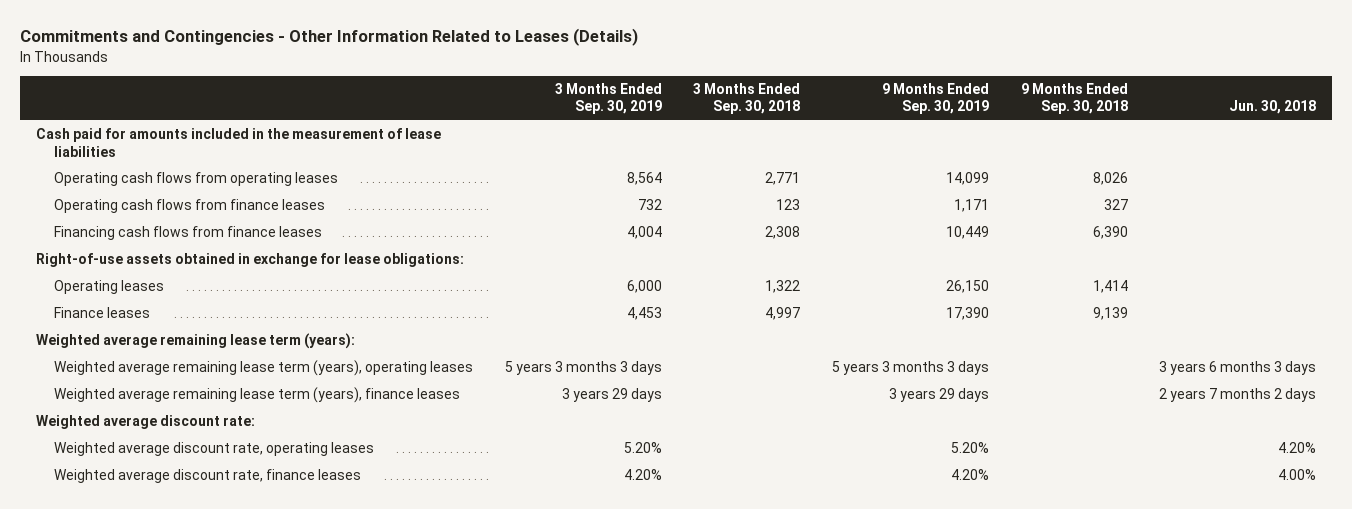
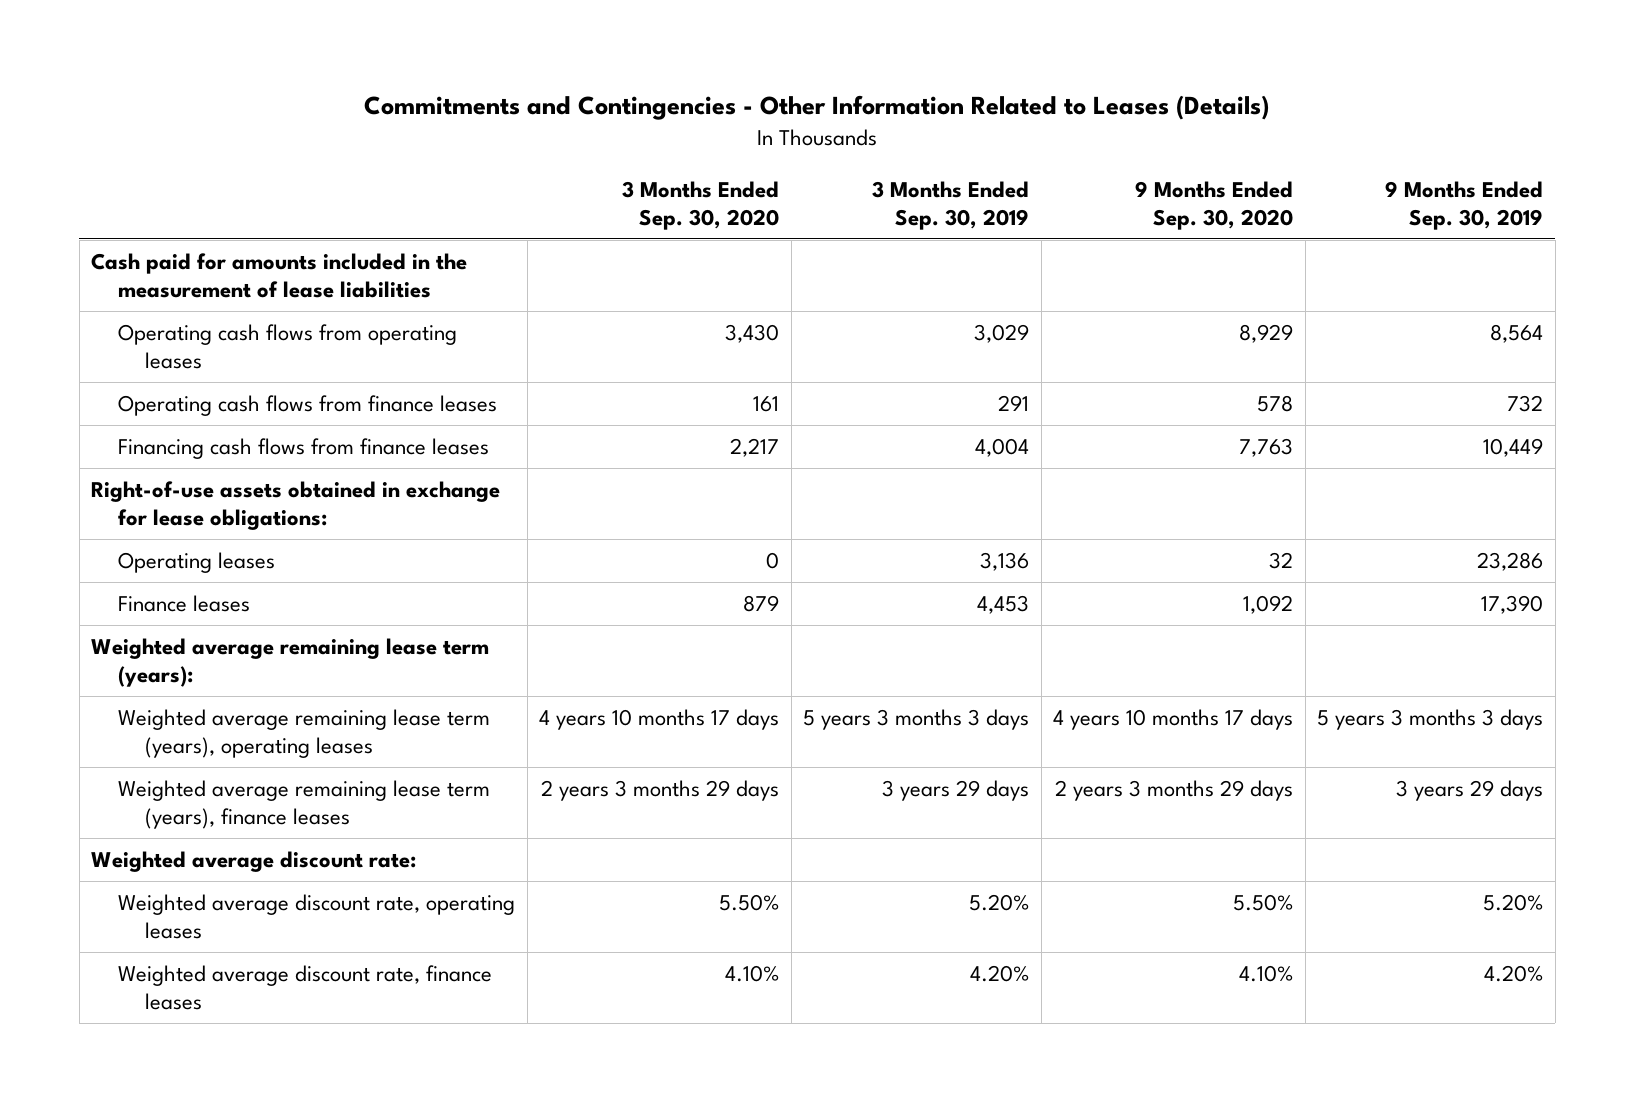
[693,83,801,115] 3 Months Ended Sep. 30, 2018 -> none
[1020,83,1128,115] 9 Months Ended Sep. 30, 2018 -> none
[1229,100,1317,115] Jun. 30, 2018 -> none
none -> [622,180,780,231] 3 Months Ended Sep. 30, 2020
none -> [1135,180,1294,231] 9 Months Ended Sep. 30, 2020
[626,172,662,186] 8,564 -> [974,323,1030,343] 3,029
[945,172,989,186] 14,099 -> [1490,323,1544,343] 8,564
[637,199,662,211] 732 -> [998,394,1030,411] 291
[953,199,989,213] 1,171 -> [1507,394,1544,412] 732
[626,280,662,294] 6,000 -> [980,551,1030,571] 3,136
[945,280,989,294] 26,150 -> [1477,551,1544,571] 23,286

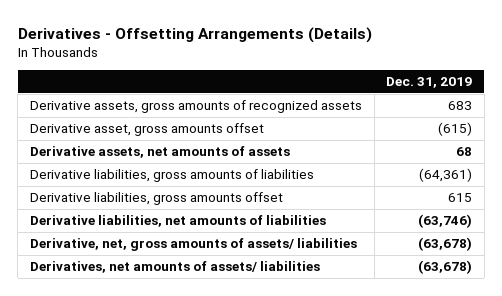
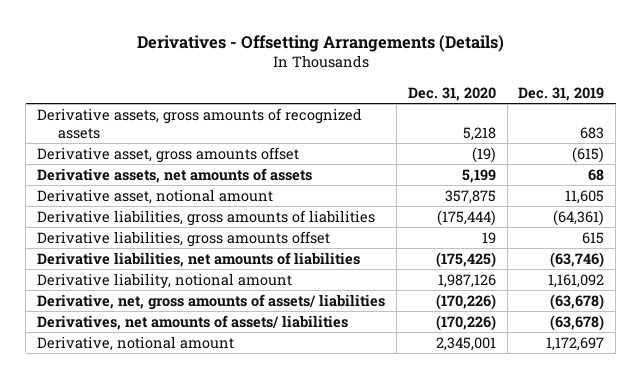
none -> [407,86,496,101] Dec. 31, 2020
none -> [37,188,274,204] Derivative asset, notional amount
none -> [37,272,293,289] Derivative liability, notional amount
none -> [37,335,235,351] Derivative, notional amount

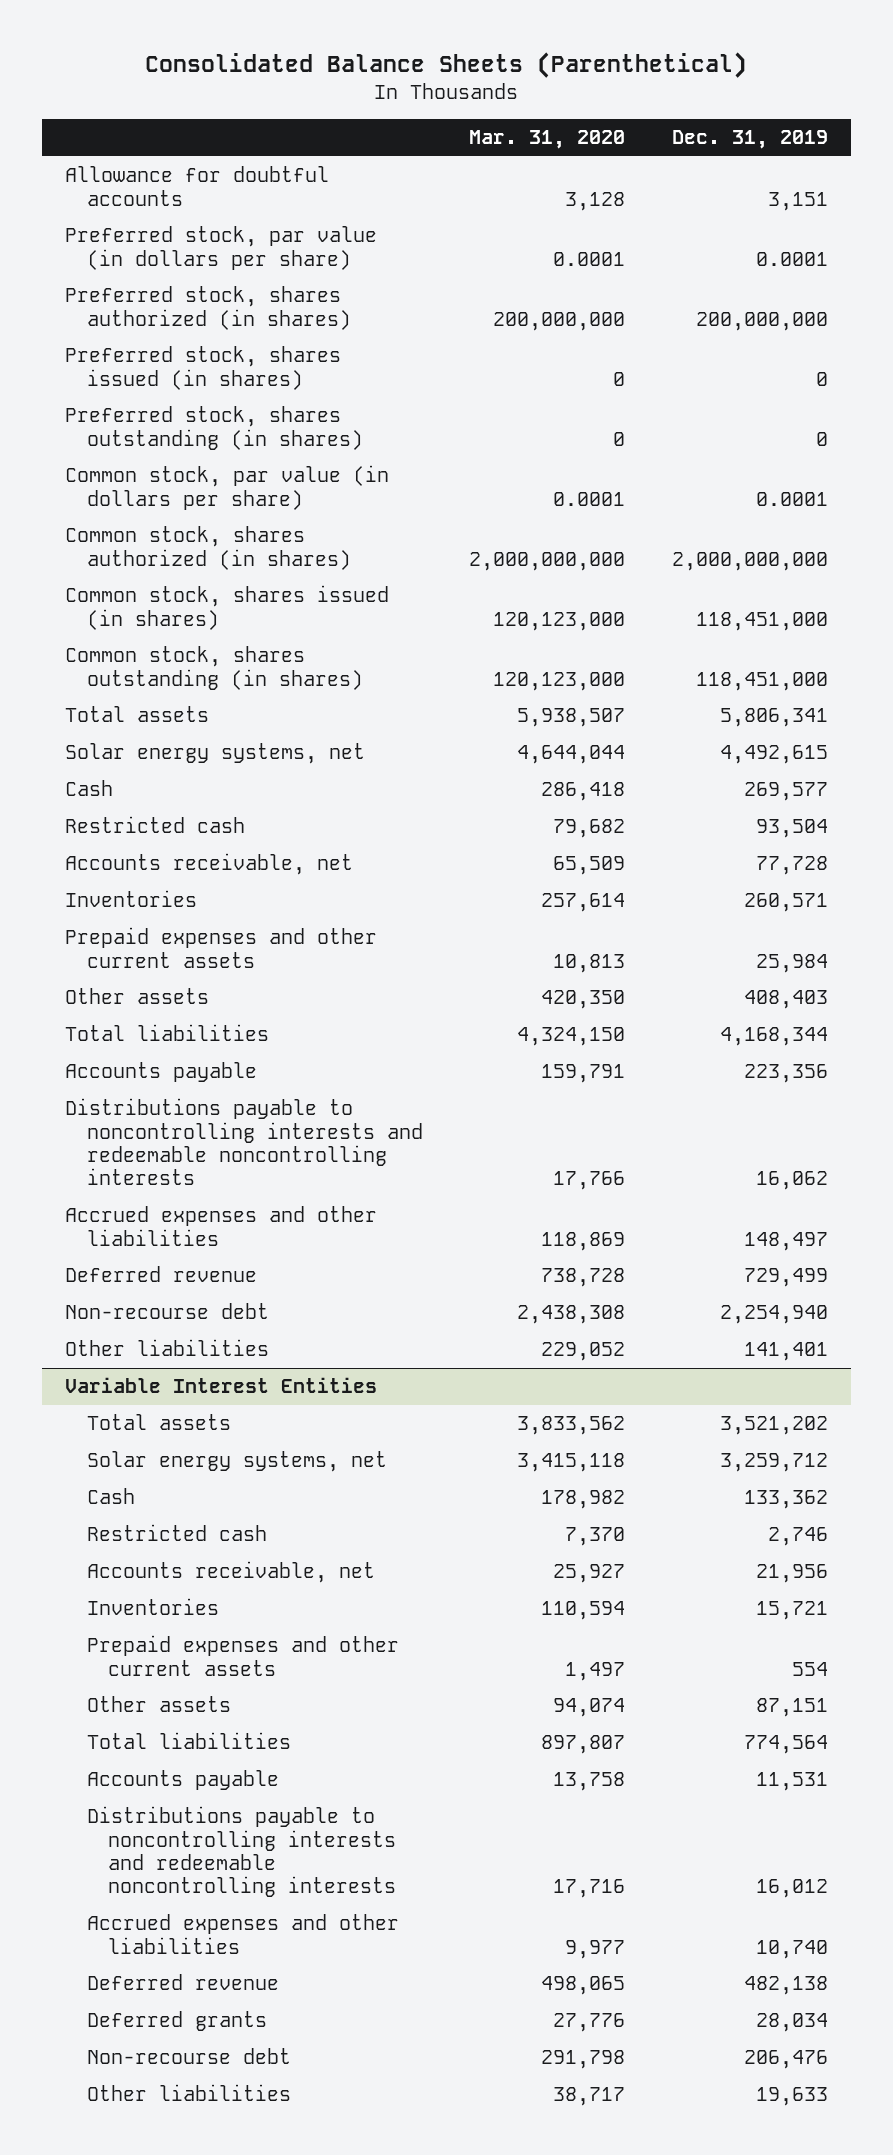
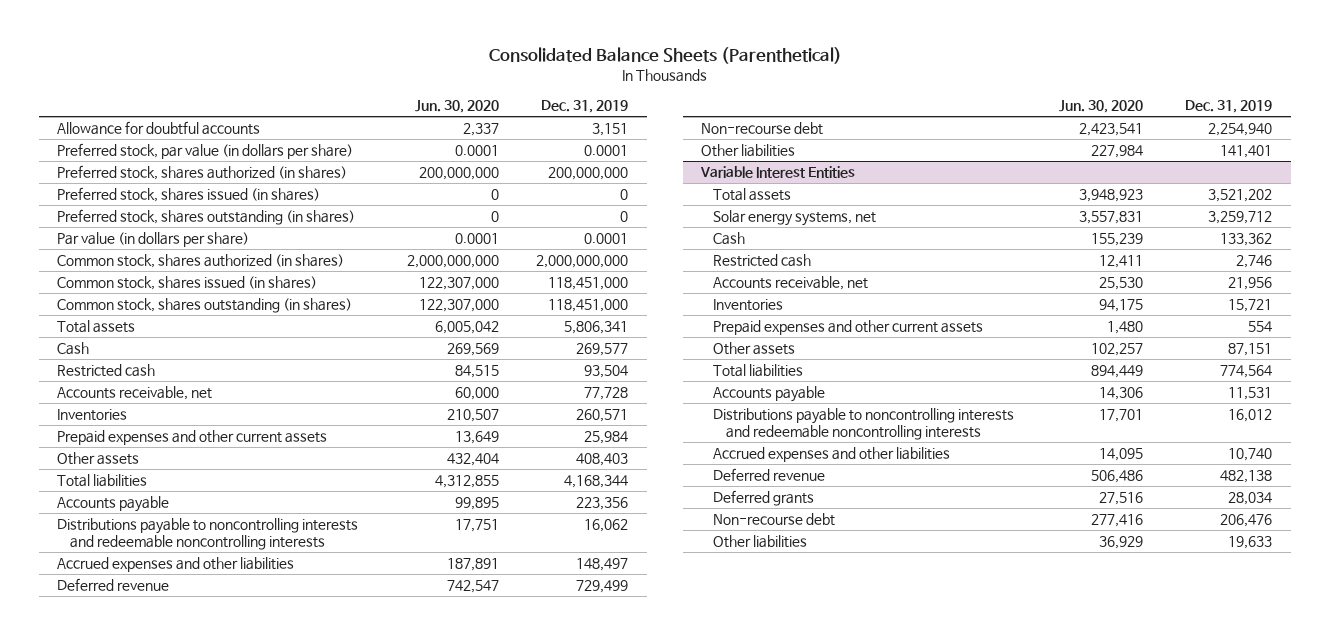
[469,130,626,150] Mar. 31, 2020 -> none
none -> [415,100,500,114] Jun. 30, 2020
[65,465,390,510] Common stock, par value (in dollars per share) -> [57,232,250,248] Par value (in dollars per share)
[65,743,366,765] Solar energy systems, net -> none

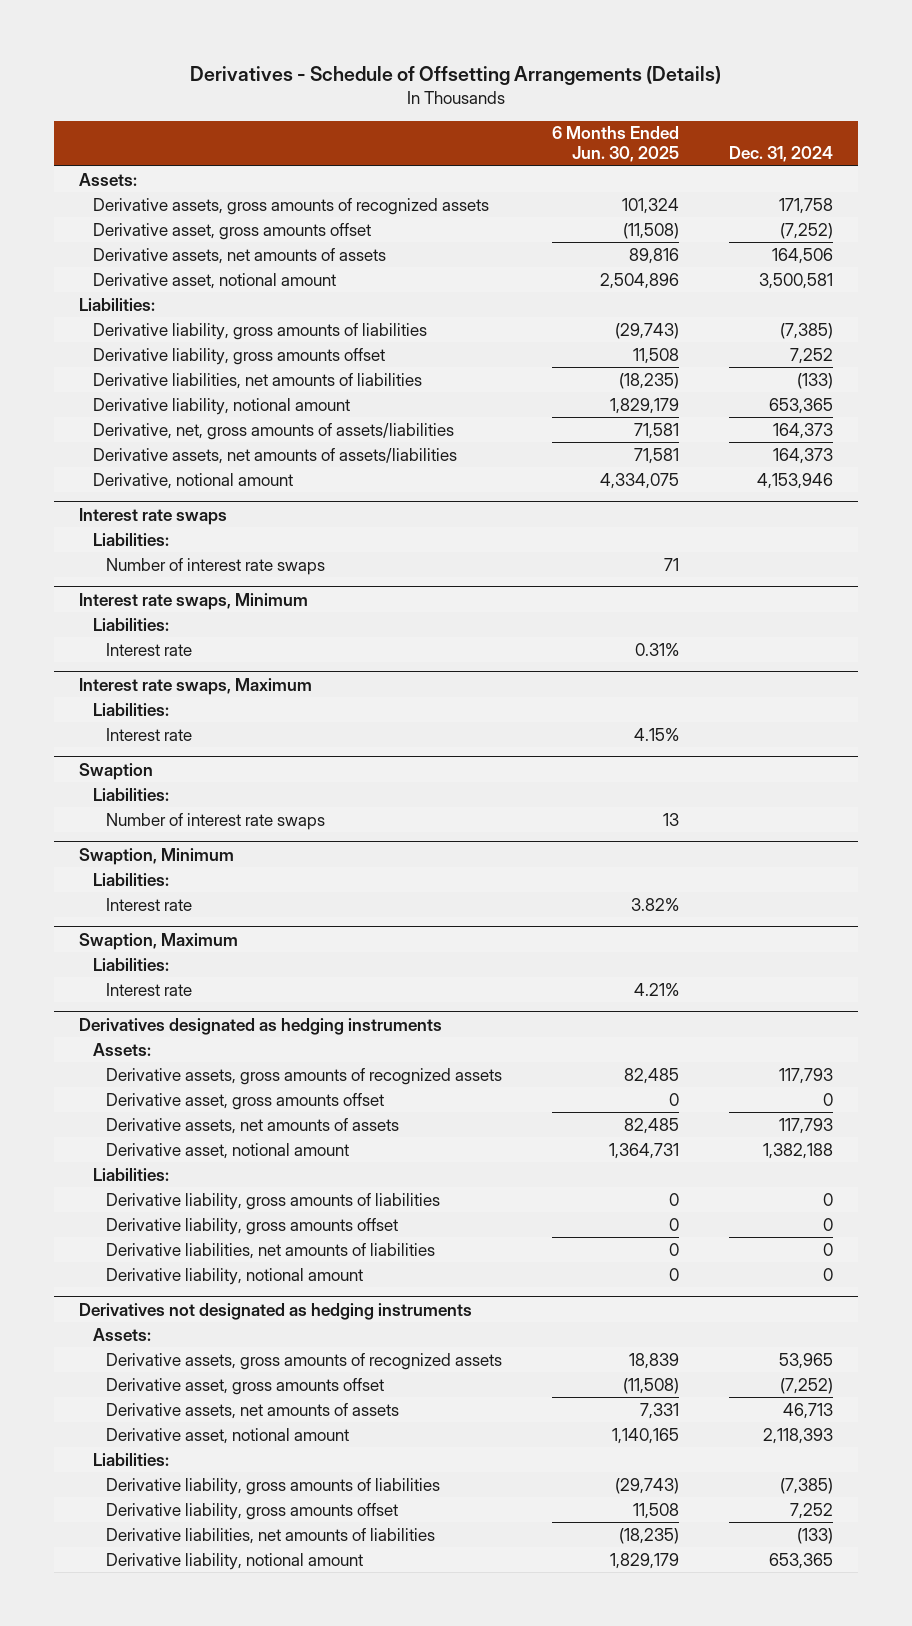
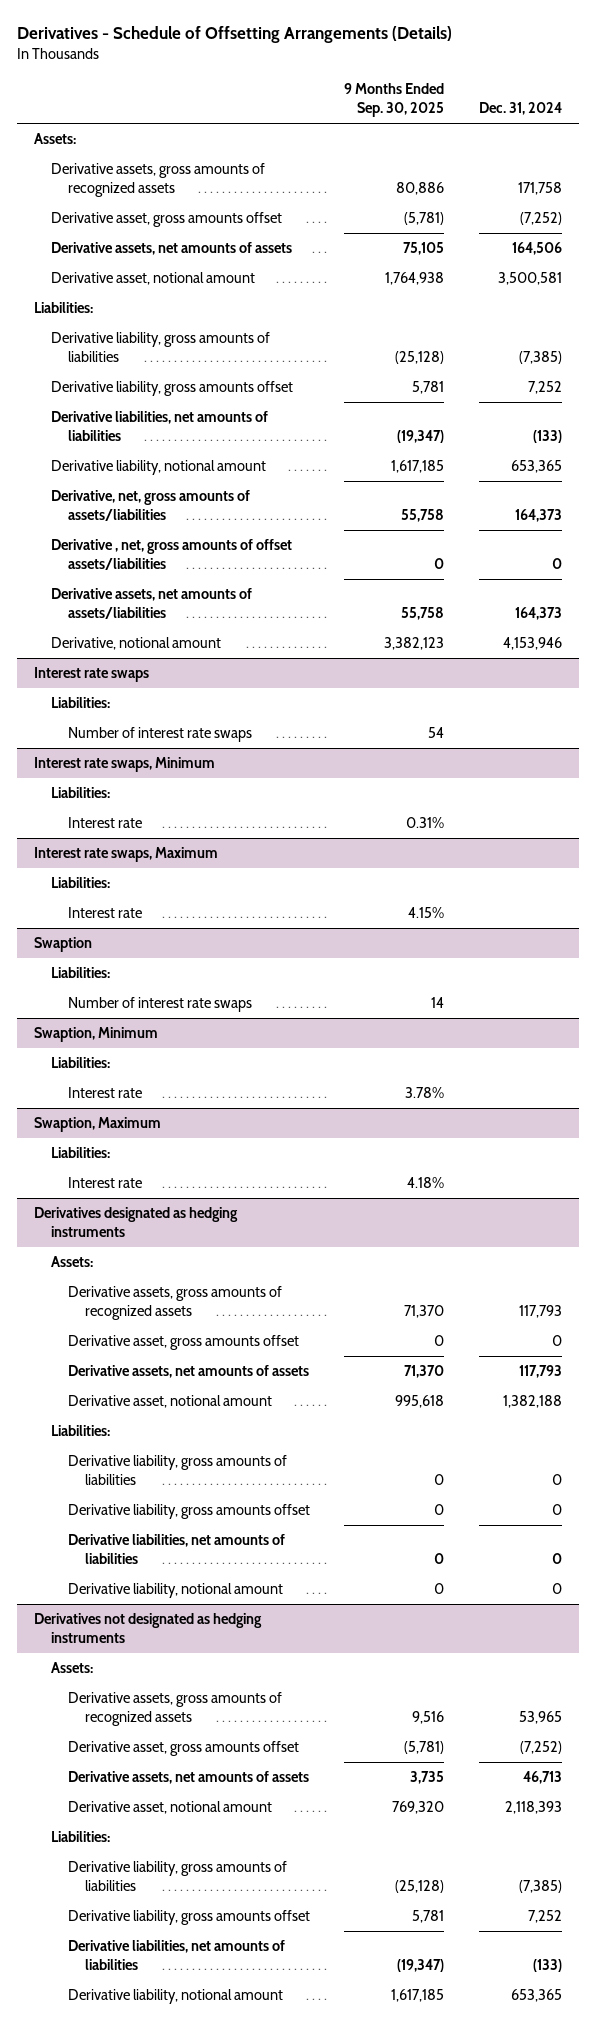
[552,126,680,163] 6 Months Ended Jun. 30, 2025 -> none
none -> [344,83,445,118] 9 Months Ended Sep. 30, 2025
none -> [50,539,292,571] Derivative , net, gross amounts of offset assets/liabilities

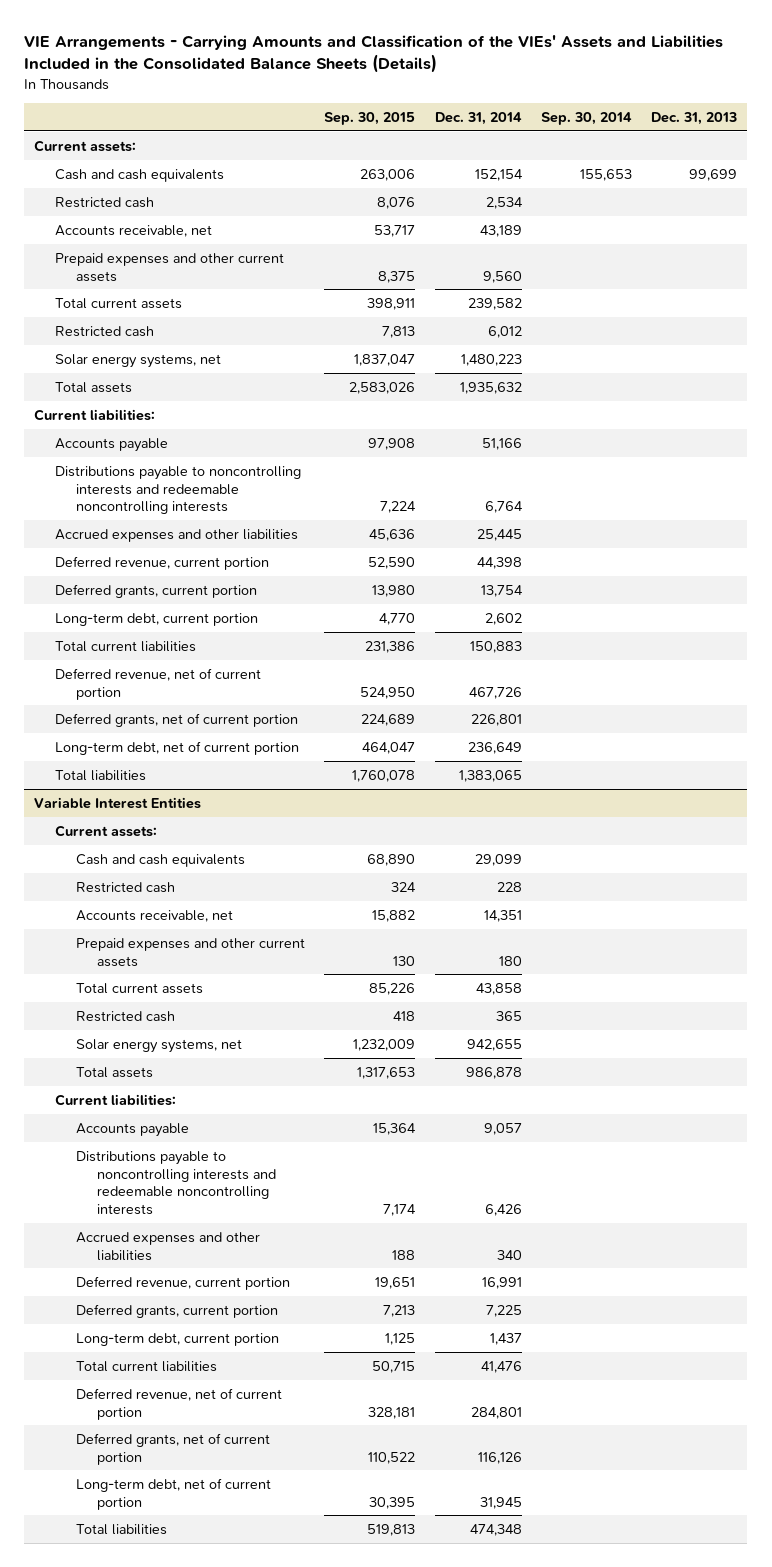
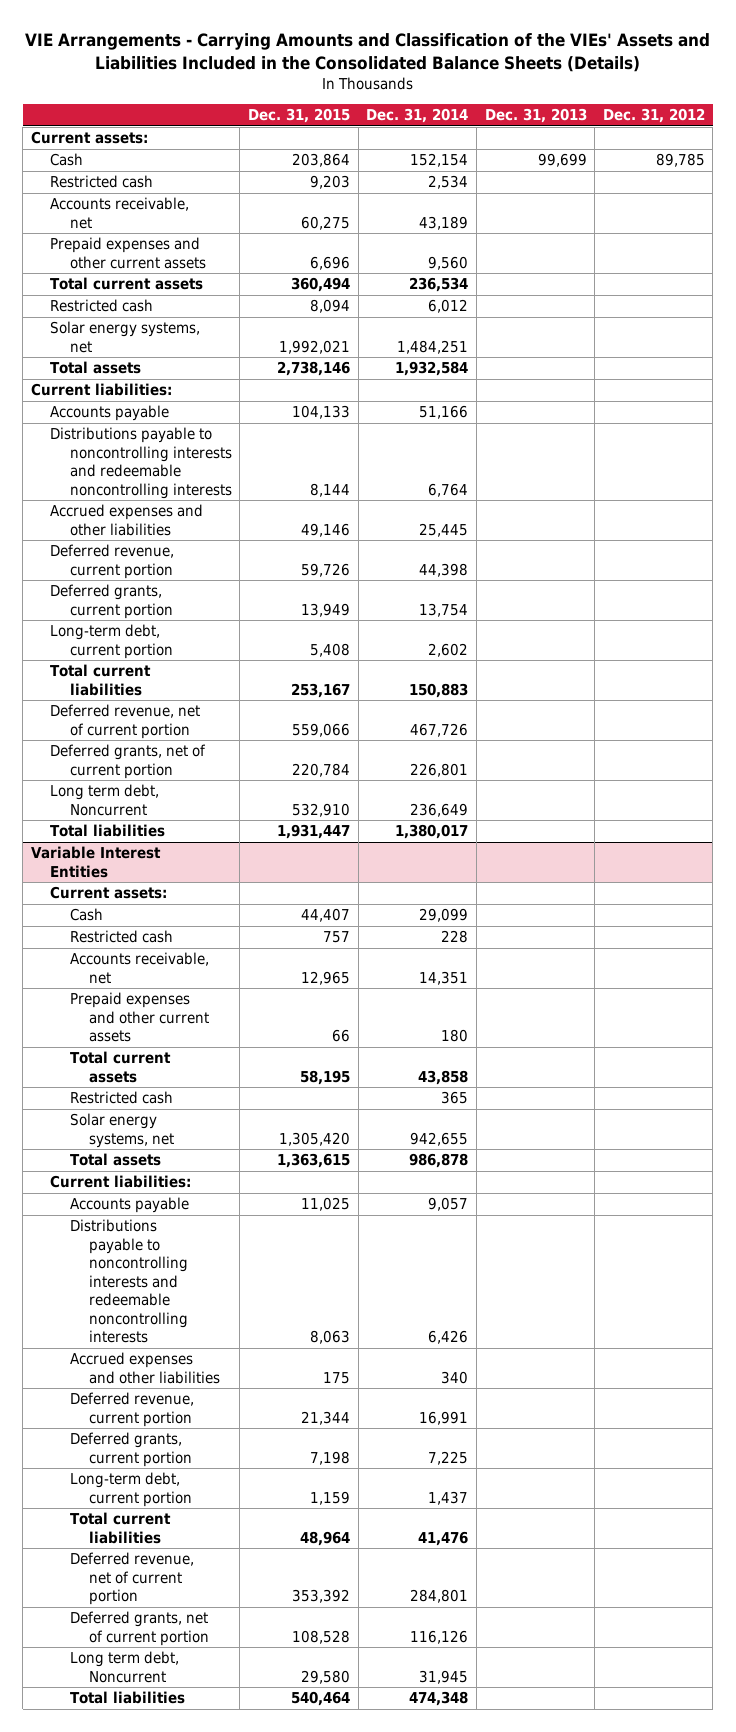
[324,111,416,125] Sep. 30, 2015 -> none
[541,111,633,125] Sep. 30, 2014 -> none
none -> [247,108,350,124] Dec. 31, 2015
none -> [602,108,705,124] Dec. 31, 2012
[55,168,225,182] Cash and cash equivalents -> [50,153,84,167] Cash
[467,297,522,310] 239,582 -> [409,277,469,293] 236,534
[460,353,522,366] 1,480,223 -> [397,339,469,354] 1,484,251
[459,381,522,394] 1,935,632 -> [395,361,469,377] 1,932,584
[55,740,300,755] Long-term debt, net of current portion -> [50,784,160,816] Long term debt, Noncurrent
[458,769,522,782] 1,383,065 -> [395,824,469,840] 1,380,017
[76,853,246,867] Cash and cash equivalents -> [69,908,103,922] Cash
[76,1477,272,1510] Long-term debt, net of current portion -> [69,1651,179,1683] Long term debt, Noncurrent

